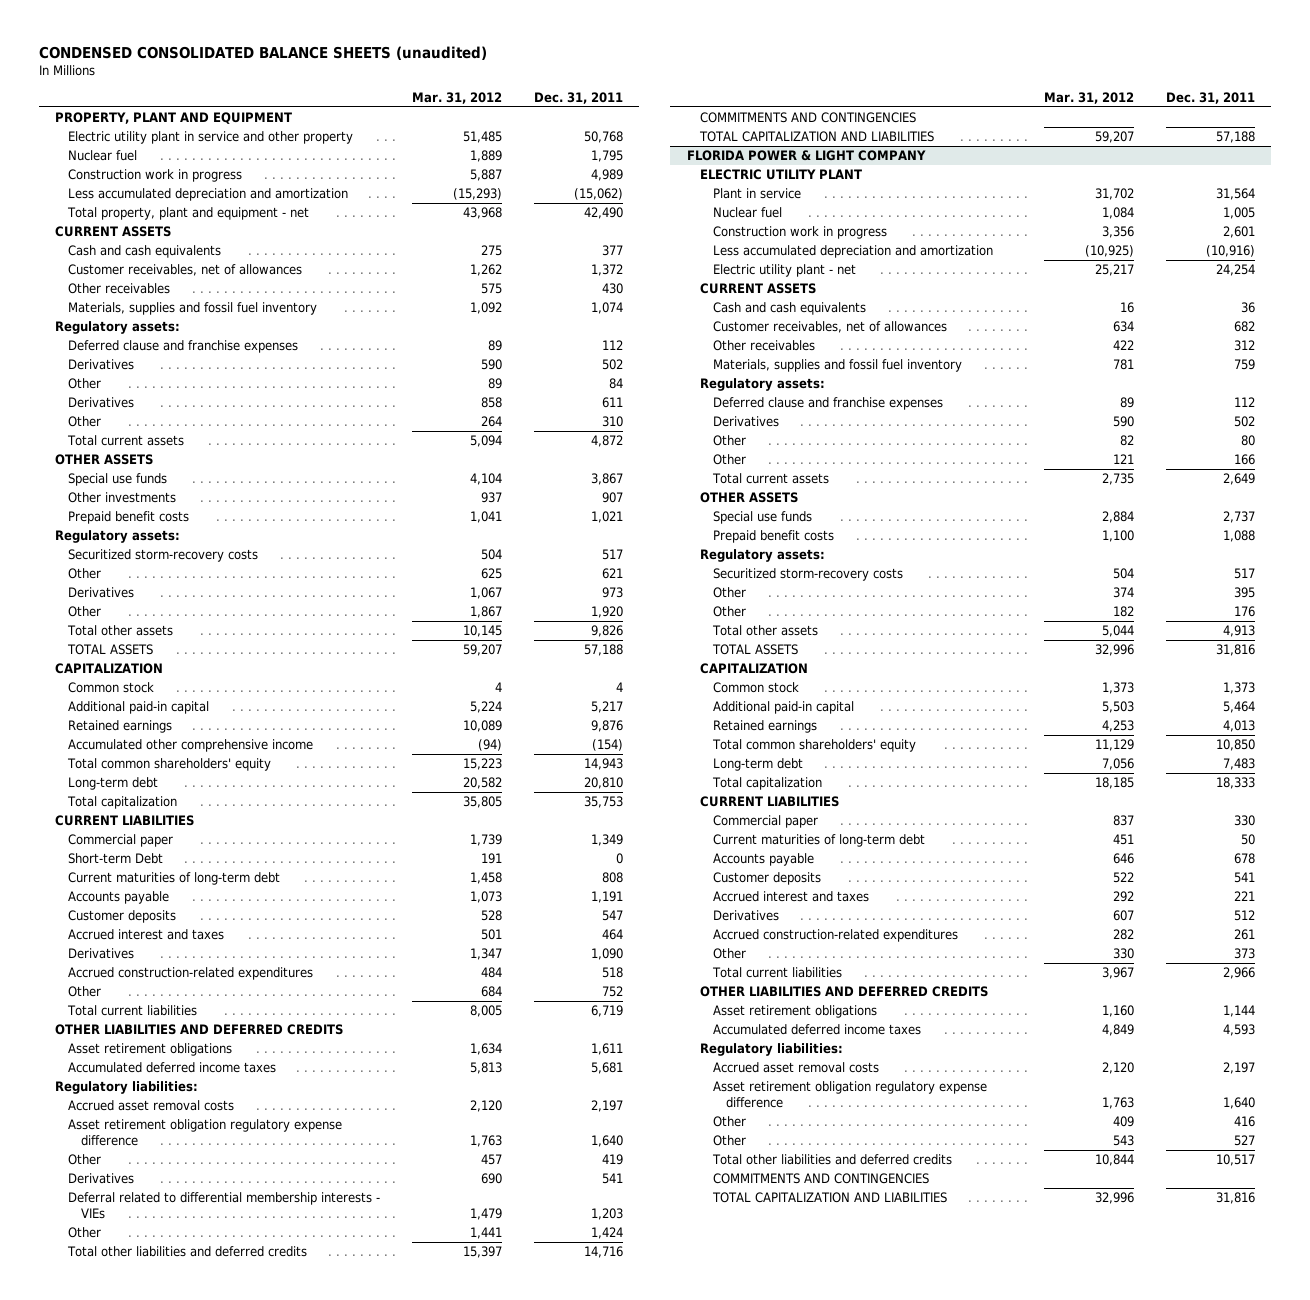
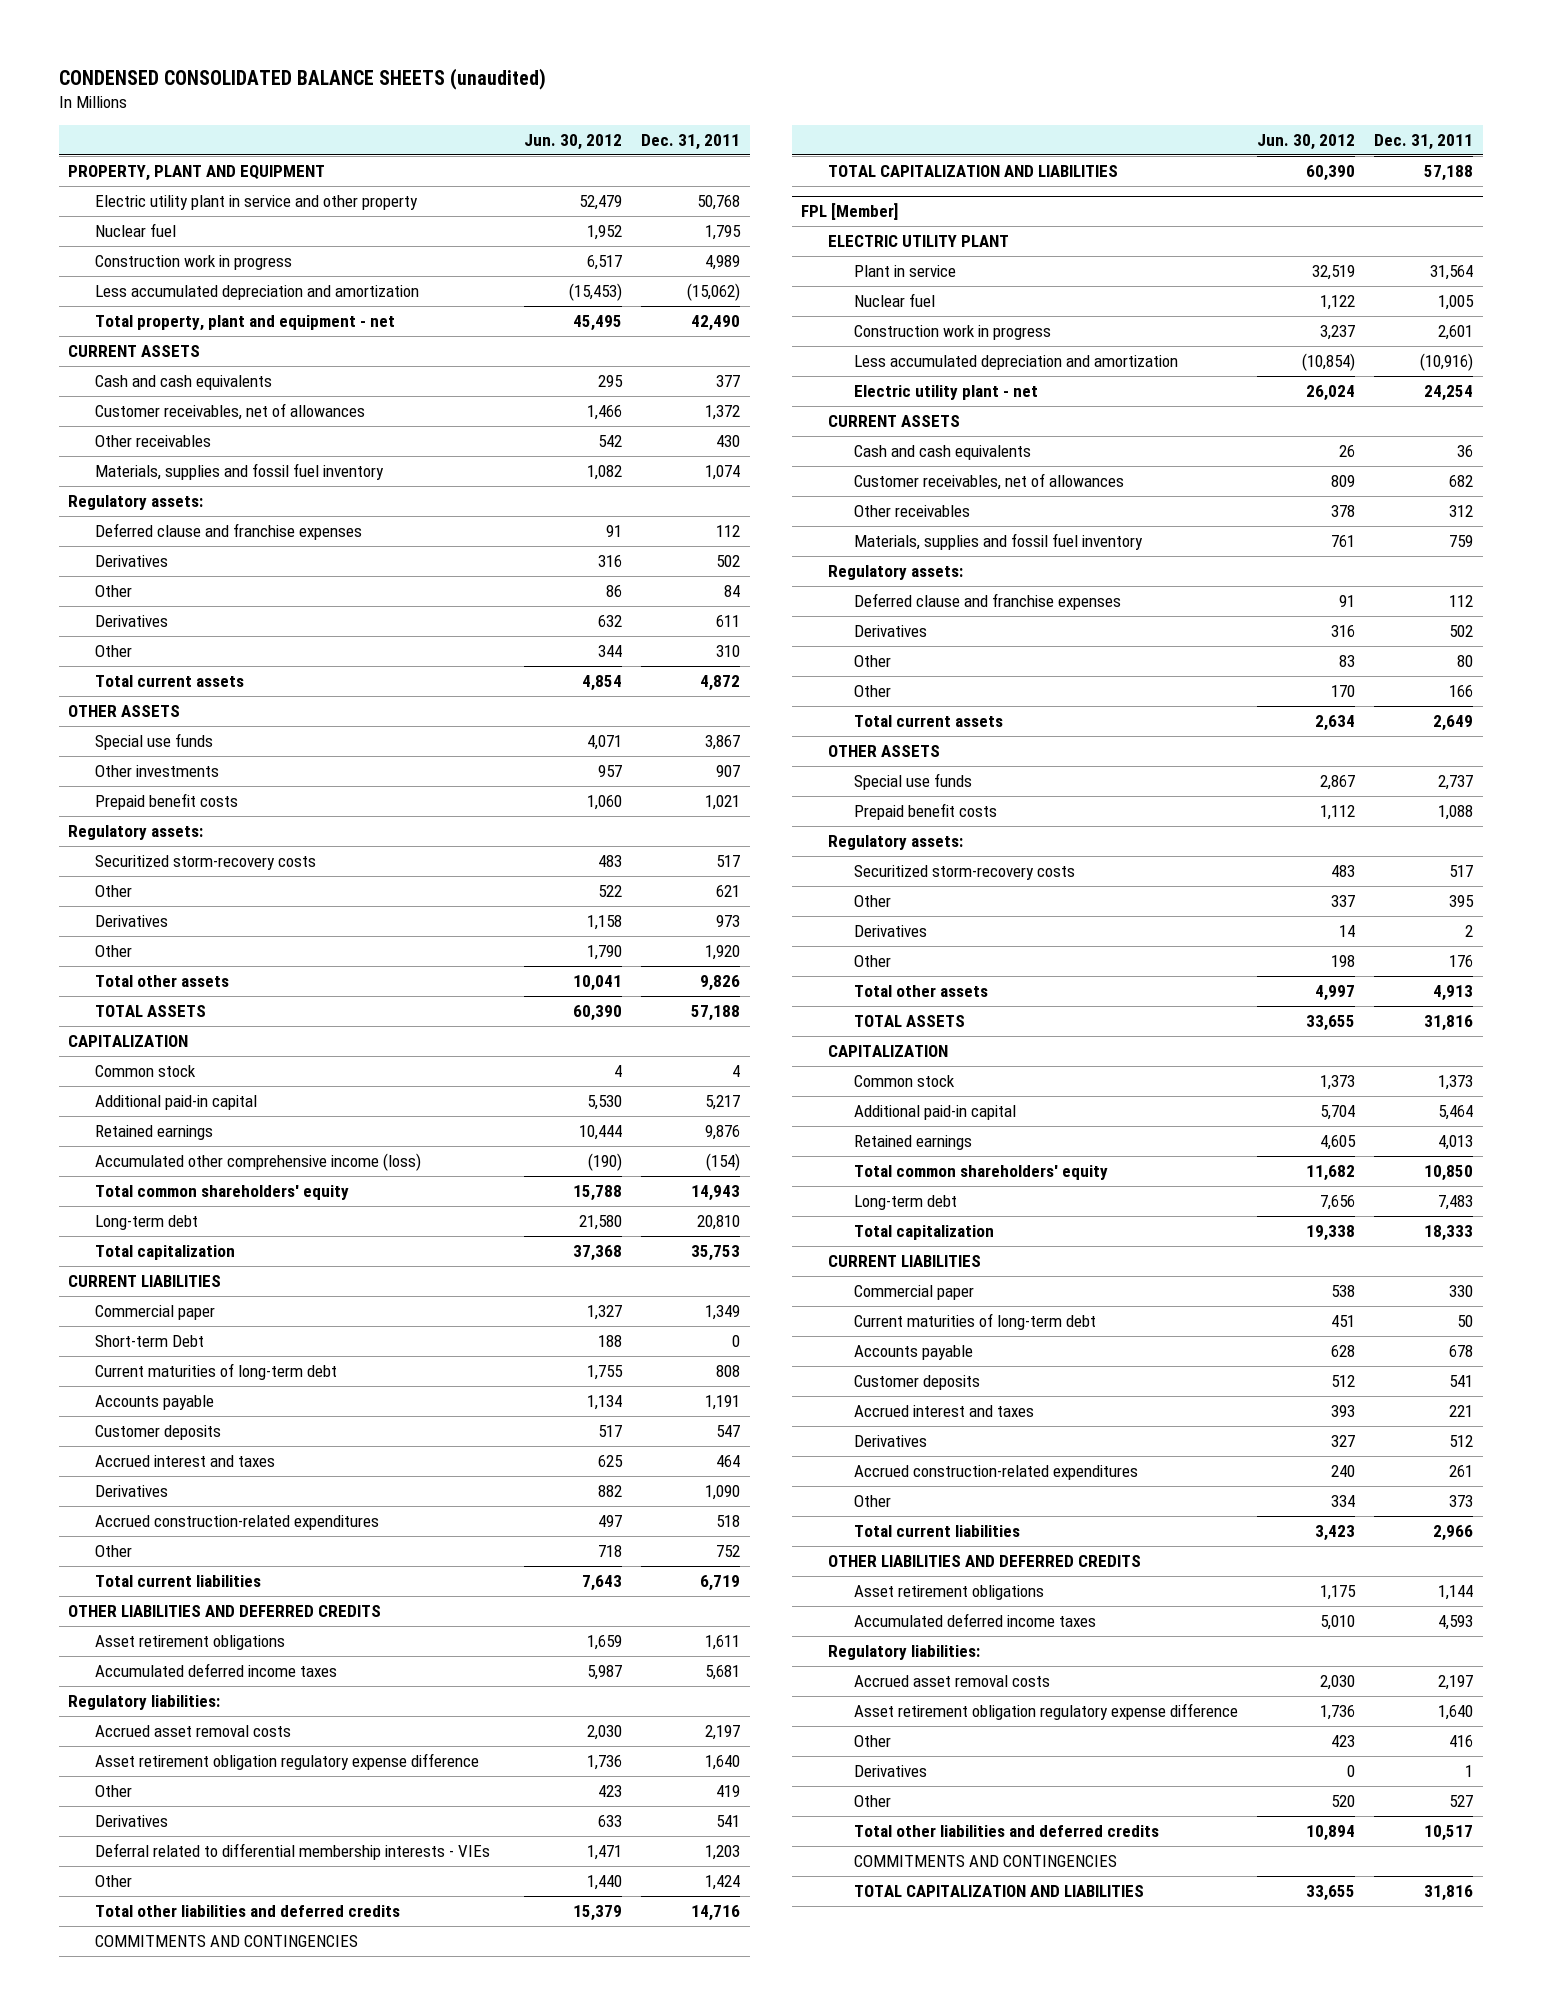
[412,91,503,104] Mar. 31, 2012 -> none
none -> [524,133,623,150] Jun. 30, 2012
[68,739,314,753] Accumulated other comprehensive income -> [94,1152,421,1171] Accumulated other comprehensive income (loss)
[686,150,926,162] FLORIDA POWER & LIGHT COMPANY -> none
none -> [801,203,899,221] FPL [Member]
none -> [854,924,928,937] Derivatives
none -> [854,1764,928,1777] Derivatives

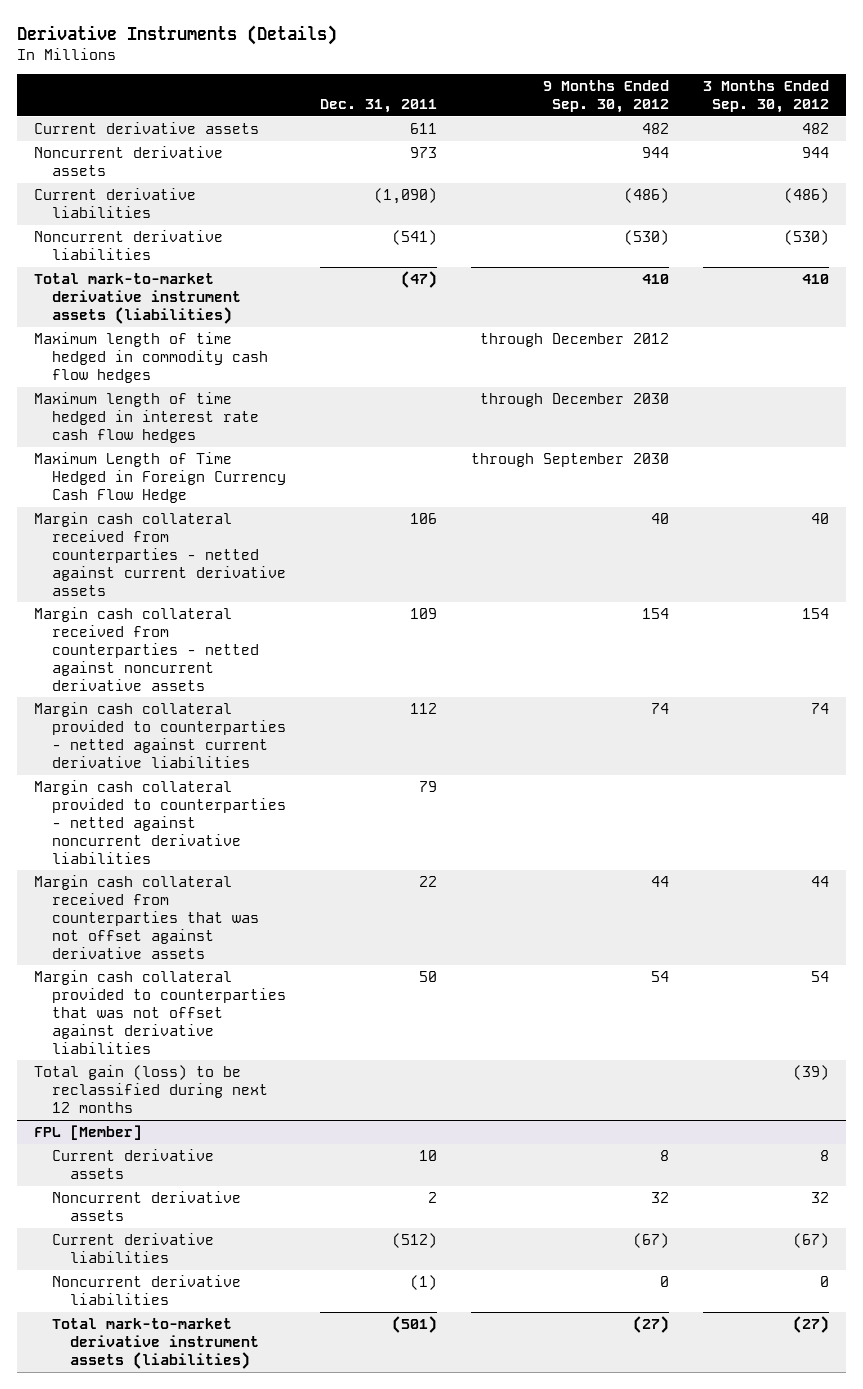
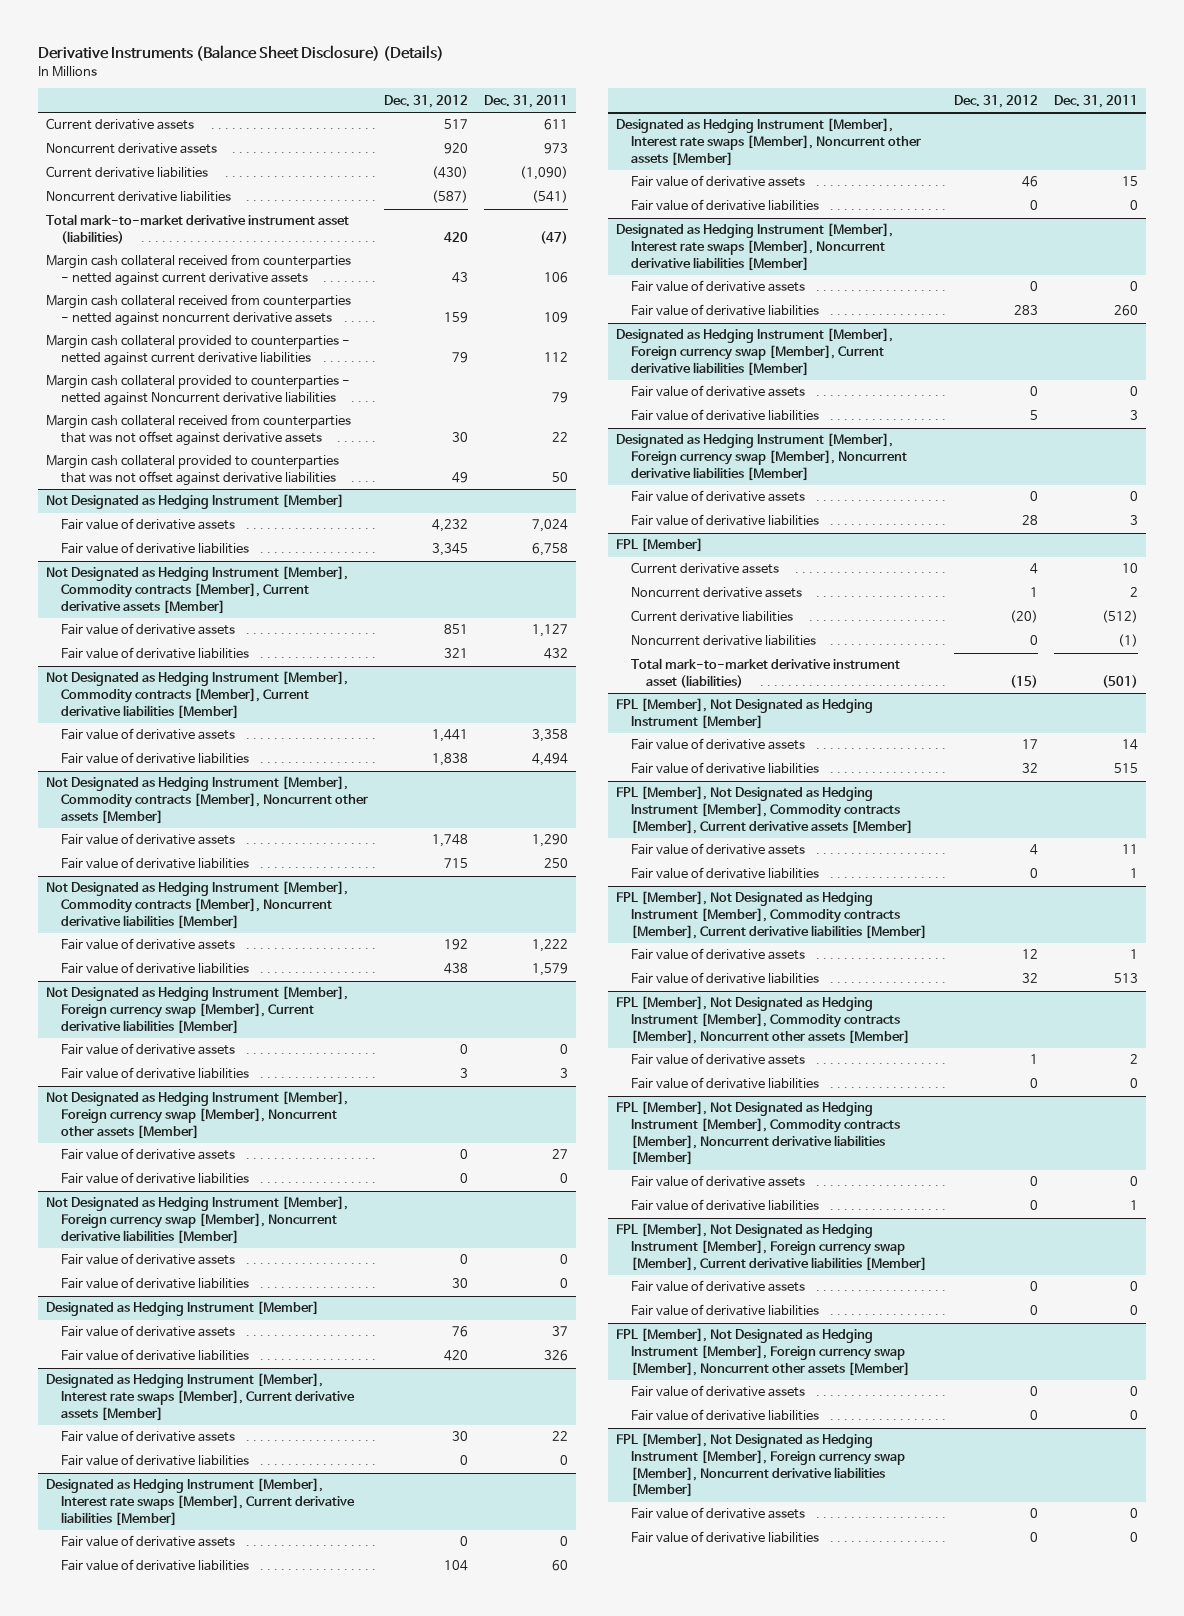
[17,24,338,45] Derivative Instruments (Details) -> [38,45,445,62] Derivative Instruments (Balance Sheet Disclosure) (Details)
[543,80,670,114] 9 Months Ended Sep. 30, 2012 -> none
[703,80,830,114] 3 Months Ended Sep. 30, 2012 -> none
none -> [384,94,469,108] Dec. 31, 2012
[34,332,269,383] Maximum length of time hedged in commodity cash flow hedges -> none
[34,392,260,443] Maximum length of time hedged in interest rate cash flow hedges -> none
[34,452,287,503] Maximum Length of Time Hedged in Foreign Currency Cash Flow Hedge -> none
[34,273,242,324] Total mark-to-market derivative instrument assets (liabilities) -> [46,214,350,245] Total mark-to-market derivative instrument asset (liabilities)
[34,780,287,864] Margin cash collateral provided to counterparties - netted against noncurrent derivative liabilities -> [46,375,351,407] Margin cash collateral provided to counterparties - netted against Noncurrent derivative liabilities
[34,1065,269,1113] Total gain (loss) to be reclassified during next 12 months -> none
none -> [46,494,345,510] Not Designated as Hedging Instrument [Member]
none -> [61,518,236,531] Fair value of derivative assets
none -> [61,542,250,555] Fair value of derivative liabilities
none -> [46,566,349,614] Not Designated as Hedging Instrument [Member], Commodity contracts [Member], Current derivative assets [Member]
none -> [61,623,236,636] Fair value of derivative assets
none -> [61,647,250,660] Fair value of derivative liabilities
none -> [46,671,349,719] Not Designated as Hedging Instrument [Member], Commodity contracts [Member], Current derivative liabilities [Member]
none -> [61,728,236,741] Fair value of derivative assets
none -> [61,752,250,765] Fair value of derivative liabilities
none -> [46,776,369,824] Not Designated as Hedging Instrument [Member], Commodity contracts [Member], Noncurrent other assets [Member]
none -> [61,833,236,846] Fair value of derivative assets
none -> [61,857,250,870] Fair value of derivative liabilities
none -> [46,881,349,929] Not Designated as Hedging Instrument [Member], Commodity contracts [Member], Noncurrent derivative liabilities [Member]
none -> [61,938,236,951] Fair value of derivative assets
none -> [61,962,250,975] Fair value of derivative liabilities
none -> [46,986,349,1034] Not Designated as Hedging Instrument [Member], Foreign currency swap [Member], Current derivative liabilities [Member]
none -> [61,1043,236,1056] Fair value of derivative assets
none -> [61,1067,250,1080] Fair value of derivative liabilities
none -> [46,1091,349,1139] Not Designated as Hedging Instrument [Member], Foreign currency swap [Member], Noncurrent other assets [Member]
none -> [61,1148,236,1161] Fair value of derivative assets
none -> [61,1172,250,1185] Fair value of derivative liabilities
none -> [46,1196,349,1244] Not Designated as Hedging Instrument [Member], Foreign currency swap [Member], Noncurrent derivative liabilities [Member]
none -> [61,1253,236,1266] Fair value of derivative assets
none -> [61,1277,250,1290] Fair value of derivative liabilities
none -> [46,1301,320,1317] Designated as Hedging Instrument [Member]
none -> [61,1325,236,1338] Fair value of derivative assets
none -> [61,1349,250,1362] Fair value of derivative liabilities
none -> [46,1373,356,1421] Designated as Hedging Instrument [Member], Interest rate swaps [Member], Current derivative assets [Member]
none -> [61,1430,236,1443] Fair value of derivative assets
none -> [61,1454,250,1467] Fair value of derivative liabilities
none -> [46,1478,356,1526] Designated as Hedging Instrument [Member], Interest rate swaps [Member], Current derivative liabilities [Member]
none -> [61,1535,236,1548] Fair value of derivative assets
none -> [61,1559,250,1572] Fair value of derivative liabilities
none -> [616,118,922,166] Designated as Hedging Instrument [Member], Interest rate swaps [Member], Noncurrent other assets [Member]
none -> [631,175,806,188] Fair value of derivative assets
none -> [631,199,820,212] Fair value of derivative liabilities
none -> [616,223,894,271] Designated as Hedging Instrument [Member], Interest rate swaps [Member], Noncurrent derivative liabilities [Member]
none -> [631,280,806,293] Fair value of derivative assets
none -> [631,304,820,317] Fair value of derivative liabilities
none -> [616,328,894,376] Designated as Hedging Instrument [Member], Foreign currency swap [Member], Current derivative liabilities [Member]
none -> [631,385,806,398] Fair value of derivative assets
none -> [631,409,820,422] Fair value of derivative liabilities
none -> [616,433,908,481] Designated as Hedging Instrument [Member], Foreign currency swap [Member], Noncurrent derivative liabilities [Member]
none -> [631,490,806,503] Fair value of derivative assets
none -> [631,514,820,527] Fair value of derivative liabilities
[52,1318,260,1369] Total mark-to-market derivative instrument assets (liabilities) -> [631,658,901,689] Total mark-to-market derivative instrument asset (liabilities)
none -> [616,698,874,730] FPL [Member], Not Designated as Hedging Instrument [Member]
none -> [631,738,806,751] Fair value of derivative assets
none -> [631,762,820,775] Fair value of derivative liabilities
none -> [616,786,914,834] FPL [Member], Not Designated as Hedging Instrument [Member], Commodity contracts [Member], Current derivative assets [Member]
none -> [631,843,806,856] Fair value of derivative assets
none -> [631,867,820,880] Fair value of derivative liabilities
none -> [616,891,928,939] FPL [Member], Not Designated as Hedging Instrument [Member], Commodity contracts [Member], Current derivative liabilities [Member]
none -> [631,948,806,961] Fair value of derivative assets
none -> [631,972,820,985] Fair value of derivative liabilities
none -> [616,996,911,1044] FPL [Member], Not Designated as Hedging Instrument [Member], Commodity contracts [Member], Noncurrent other assets [Member]
none -> [631,1053,806,1066] Fair value of derivative assets
none -> [631,1077,820,1090] Fair value of derivative liabilities
none -> [616,1101,901,1166] FPL [Member], Not Designated as Hedging Instrument [Member], Commodity contracts [Member], Noncurrent derivative liabilities [Member]
none -> [631,1175,806,1188] Fair value of derivative assets
none -> [631,1199,820,1212] Fair value of derivative liabilities
none -> [616,1223,928,1271] FPL [Member], Not Designated as Hedging Instrument [Member], Foreign currency swap [Member], Current derivative liabilities [Member]
none -> [631,1280,806,1293] Fair value of derivative assets
none -> [631,1304,820,1317] Fair value of derivative liabilities
none -> [616,1328,911,1376] FPL [Member], Not Designated as Hedging Instrument [Member], Foreign currency swap [Member], Noncurrent other assets [Member]
none -> [631,1385,806,1398] Fair value of derivative assets
none -> [631,1409,820,1422] Fair value of derivative liabilities
none -> [616,1433,906,1498] FPL [Member], Not Designated as Hedging Instrument [Member], Foreign currency swap [Member], Noncurrent derivative liabilities [Member]
none -> [631,1507,806,1520] Fair value of derivative assets
none -> [631,1531,820,1544] Fair value of derivative liabilities

